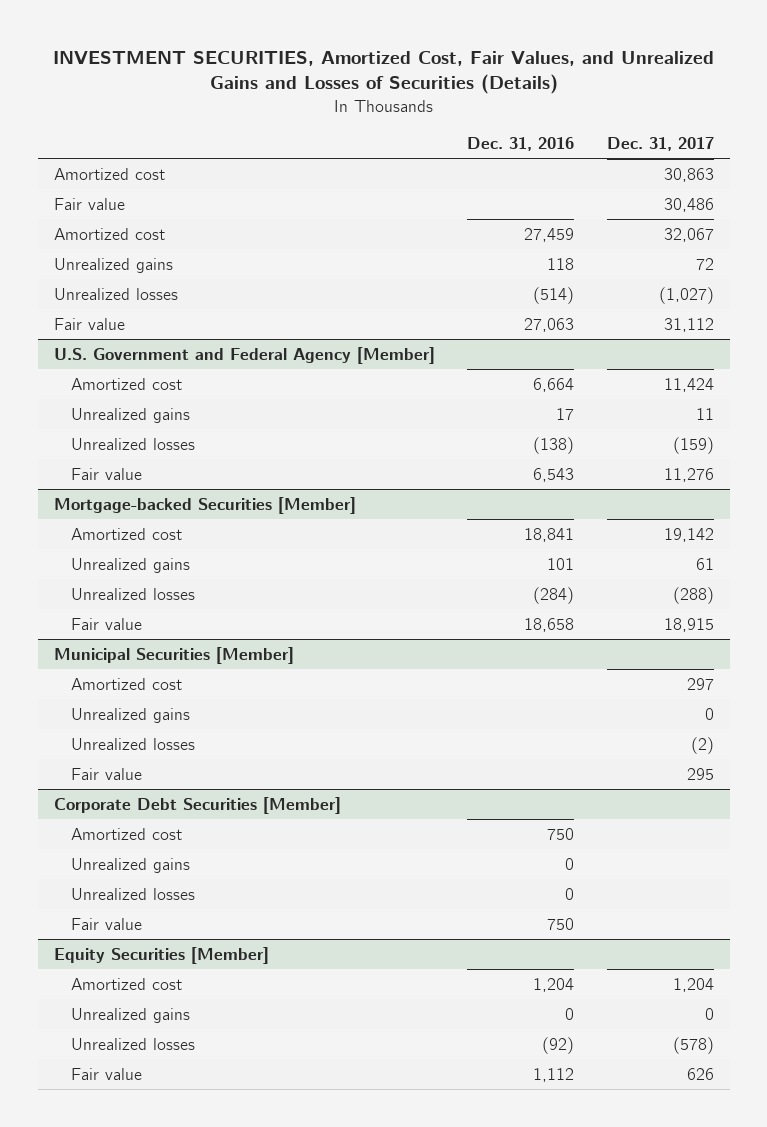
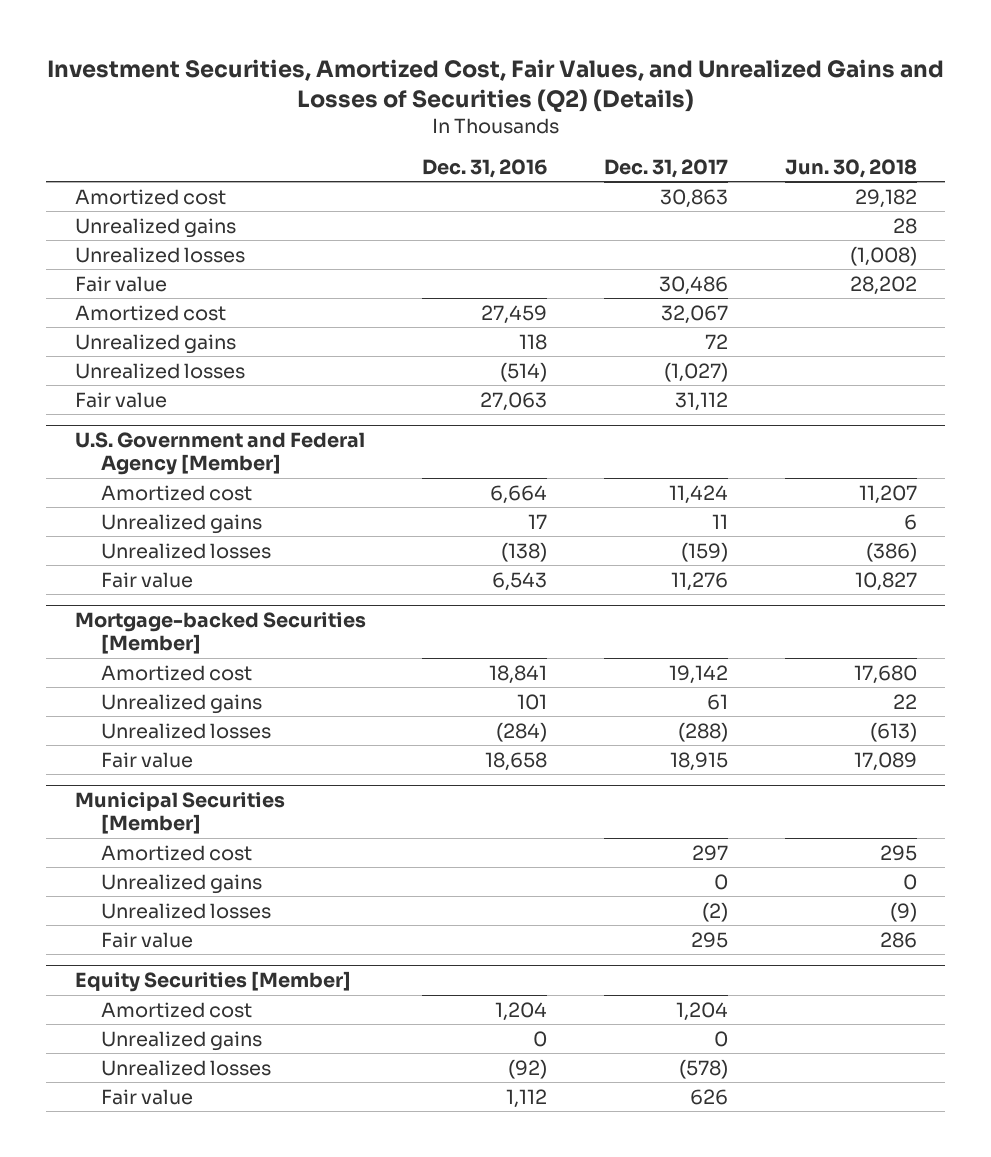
[52,50,714,95] INVESTMENT SECURITIES, Amortized Cost, Fair Values, and Unrealized Gains and Losses of Securities (Details) -> [46,58,944,112] Investment Securities, Amortized Cost, Fair Values, and Unrealized Gains and Losses of Securities (Q2) (Details)
none -> [784,158,917,178] Jun. 30, 2018
none -> [74,217,236,238] Unrealized gains
none -> [74,246,245,263] Unrealized losses
[53,796,341,814] Corporate Debt Securities [Member] -> none
[71,827,183,840] Amortized cost -> none
[71,857,191,873] Unrealized gains -> none
[71,887,196,900] Unrealized losses -> none
[71,917,143,930] Fair value -> none

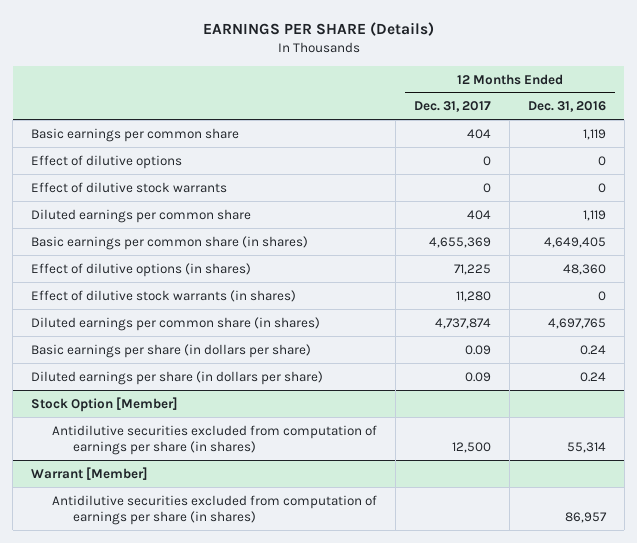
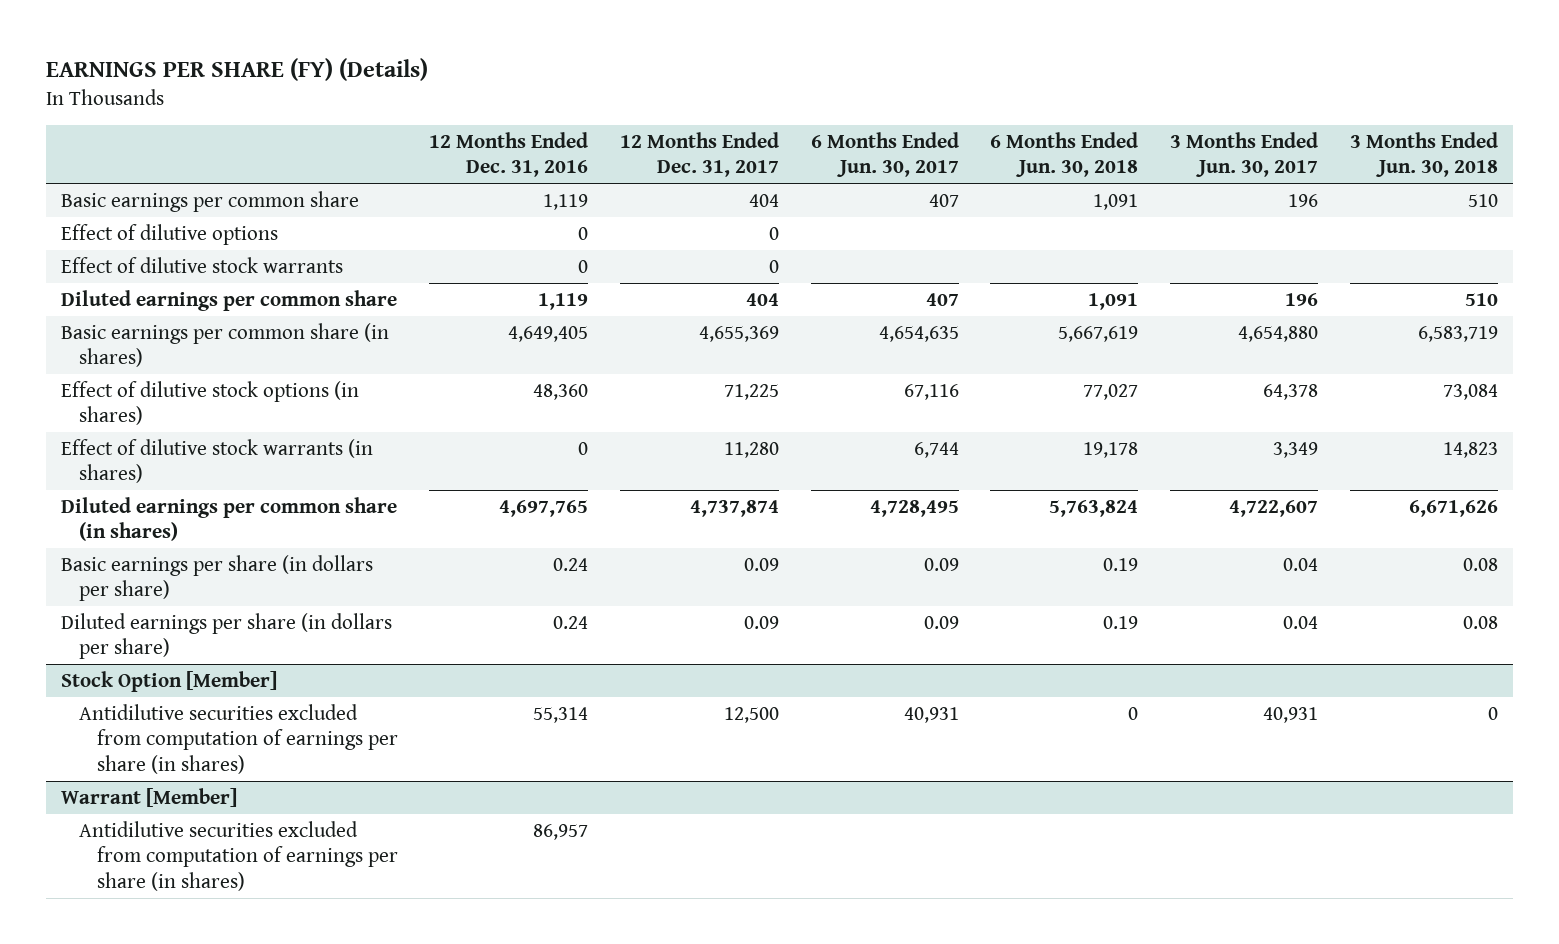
[202,21,434,36] EARNINGS PER SHARE (Details) -> [45,58,428,82] EARNINGS PER SHARE (FY) (Details)
none -> [810,131,959,178] 6 Months Ended Jun. 30, 2017
none -> [990,131,1139,178] 6 Months Ended Jun. 30, 2018
none -> [1169,131,1318,178] 3 Months Ended Jun. 30, 2017
none -> [1349,131,1498,178] 3 Months Ended Jun. 30, 2018
[31,262,252,277] Effect of dilutive options (in shares) -> [61,380,360,426] Effect of dilutive stock options (in shares)

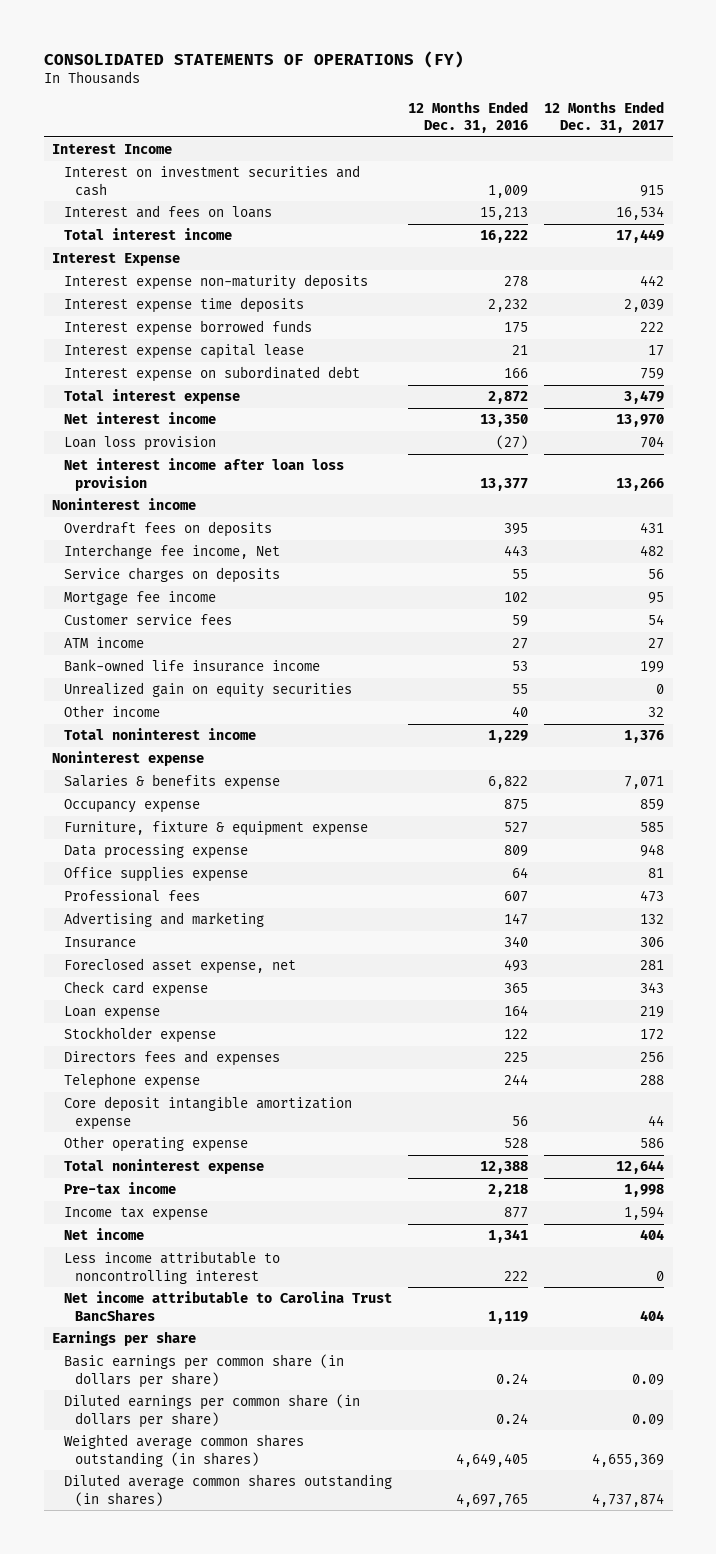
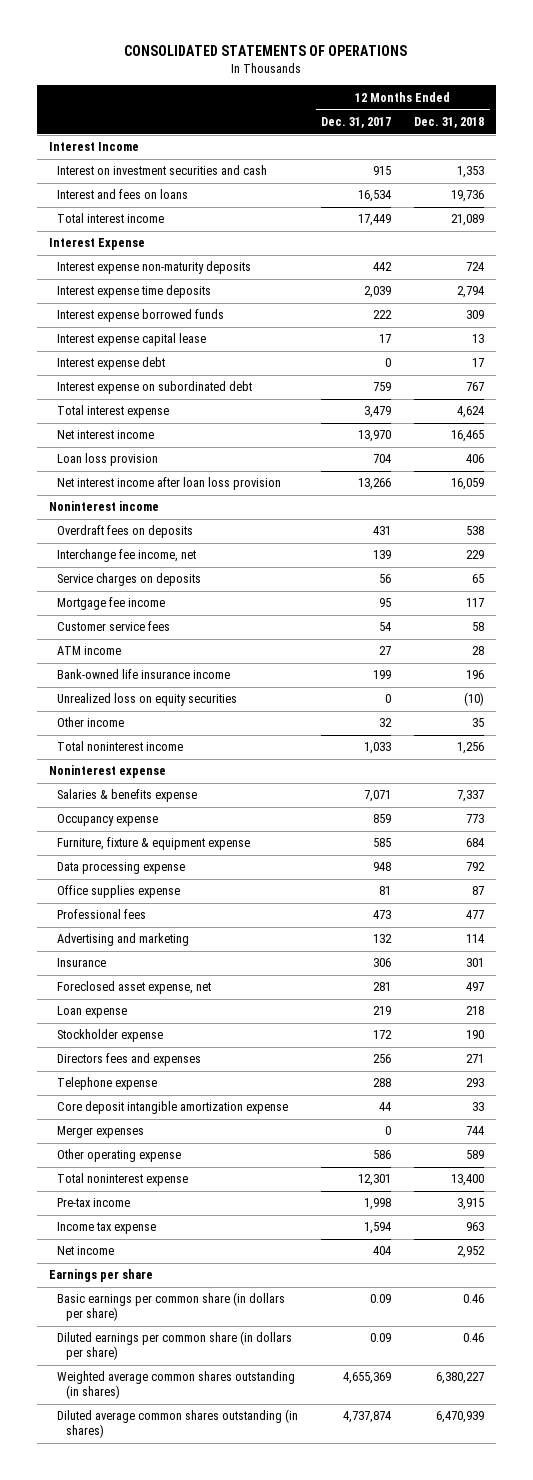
[43,50,464,68] CONSOLIDATED STATEMENTS OF OPERATIONS (FY) -> [124,45,408,57] CONSOLIDATED STATEMENTS OF OPERATIONS
[408,100,529,134] 12 Months Ended Dec. 31, 2016 -> none
none -> [414,117,485,129] Dec. 31, 2018
none -> [57,357,166,371] Interest expense debt
[63,544,280,560] Interchange fee income, Net -> [57,549,197,563] Interchange fee income, net
[640,545,665,557] 482 -> [373,550,392,560] 139
[63,682,352,699] Unrealized gain on equity securities -> [57,693,238,707] Unrealized loss on equity securities
[624,730,665,744] 1,376 -> [364,742,392,755] 1,033
[63,981,208,998] Check card expense -> none
none -> [57,1126,145,1139] Merger expenses
[616,1160,665,1175] 12,644 -> [358,1174,392,1187] 12,301
[63,1251,280,1284] Less income attributable to noncontrolling interest -> none
[63,1291,392,1321] Net income attributable to Carolina Trust BancShares -> none

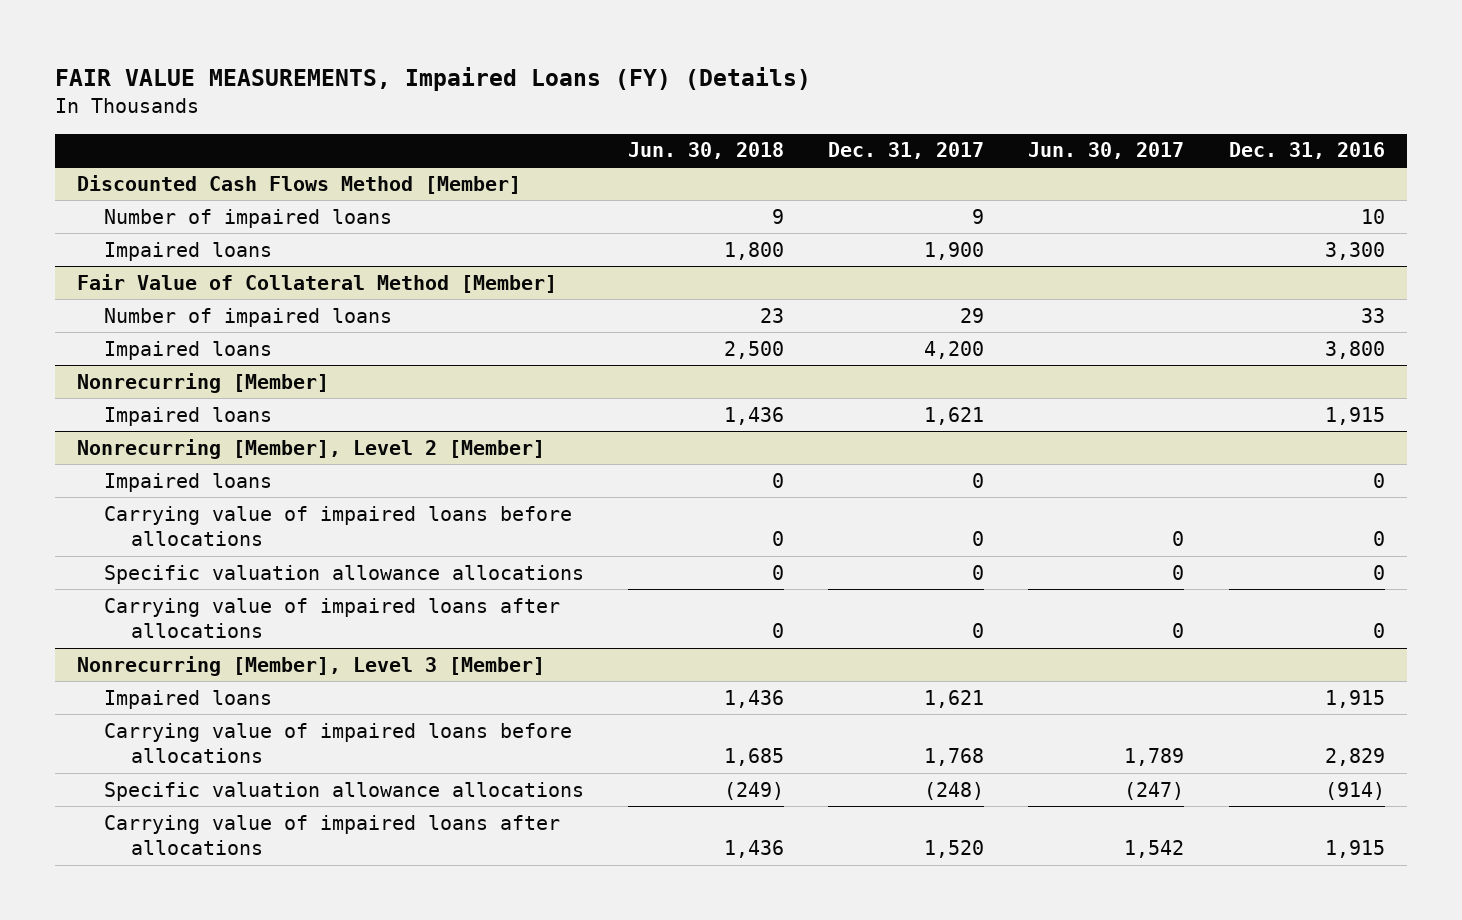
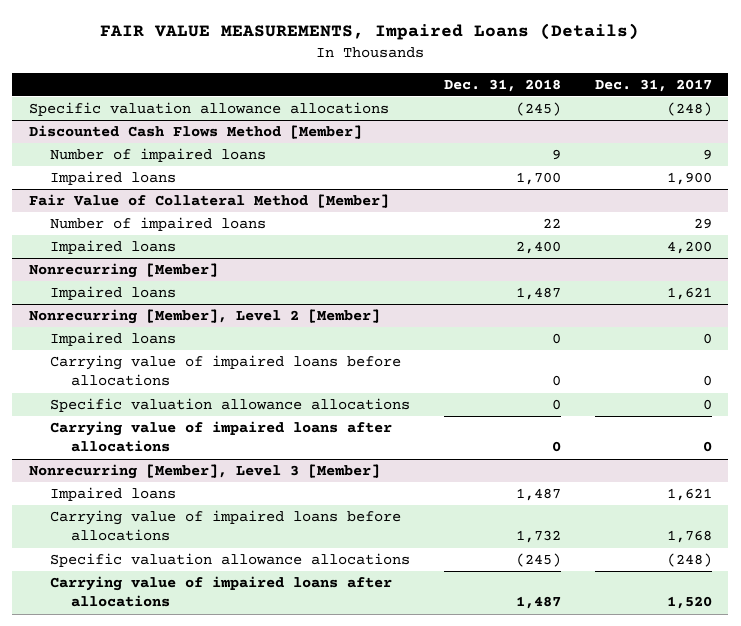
[55,67,812,92] FAIR VALUE MEASUREMENTS, Impaired Loans (FY) (Details) -> [100,23,640,41] FAIR VALUE MEASUREMENTS, Impaired Loans (Details)
[628,142,785,160] Jun. 30, 2018 -> none
[1028,142,1185,160] Jun. 30, 2017 -> none
[1228,142,1385,160] Dec. 31, 2016 -> none
none -> [443,78,561,92] Dec. 31, 2018
none -> [29,102,390,117] Specific valuation allowance allocations

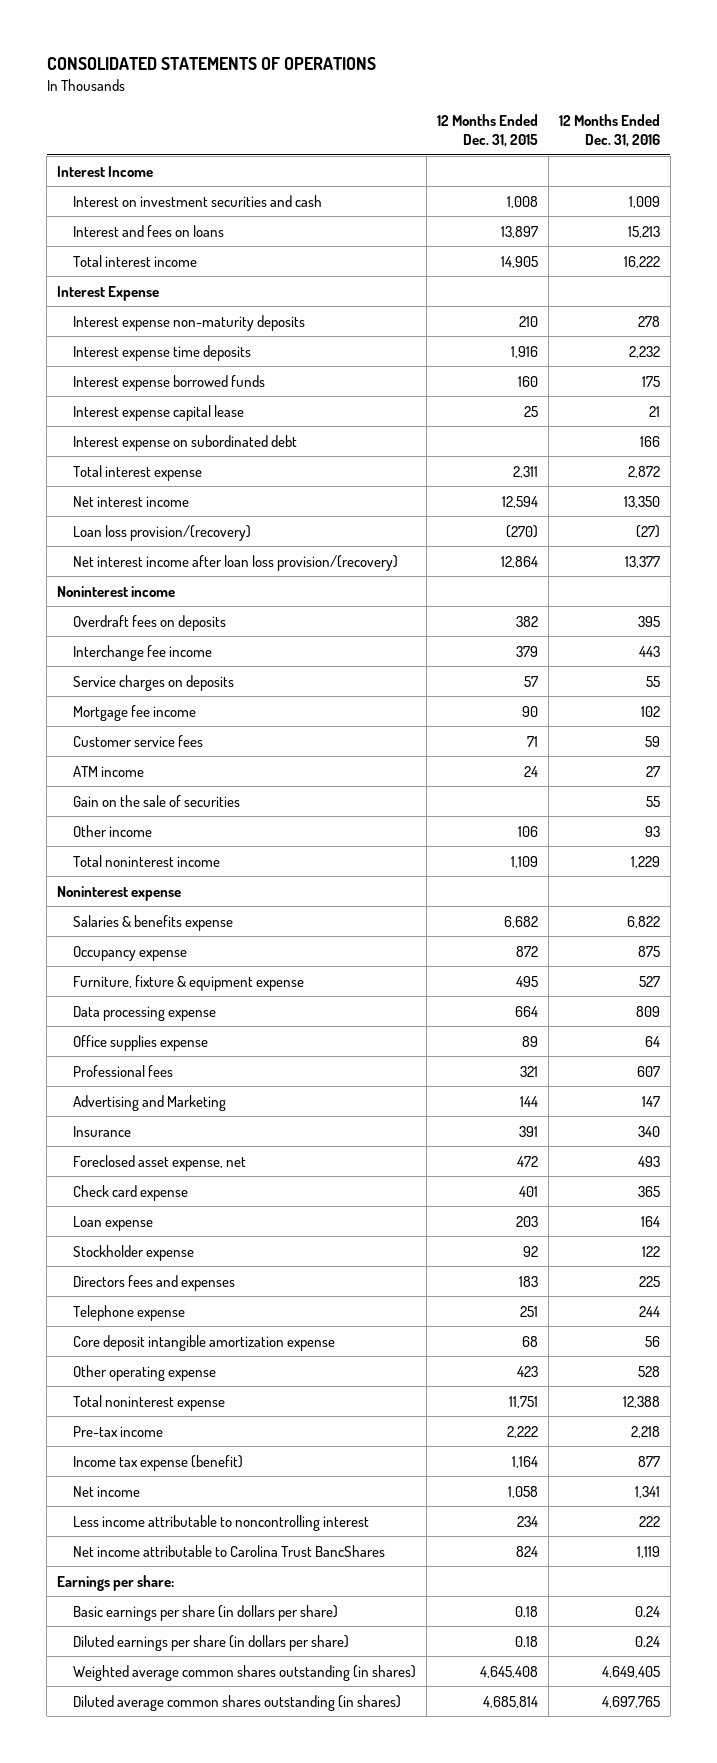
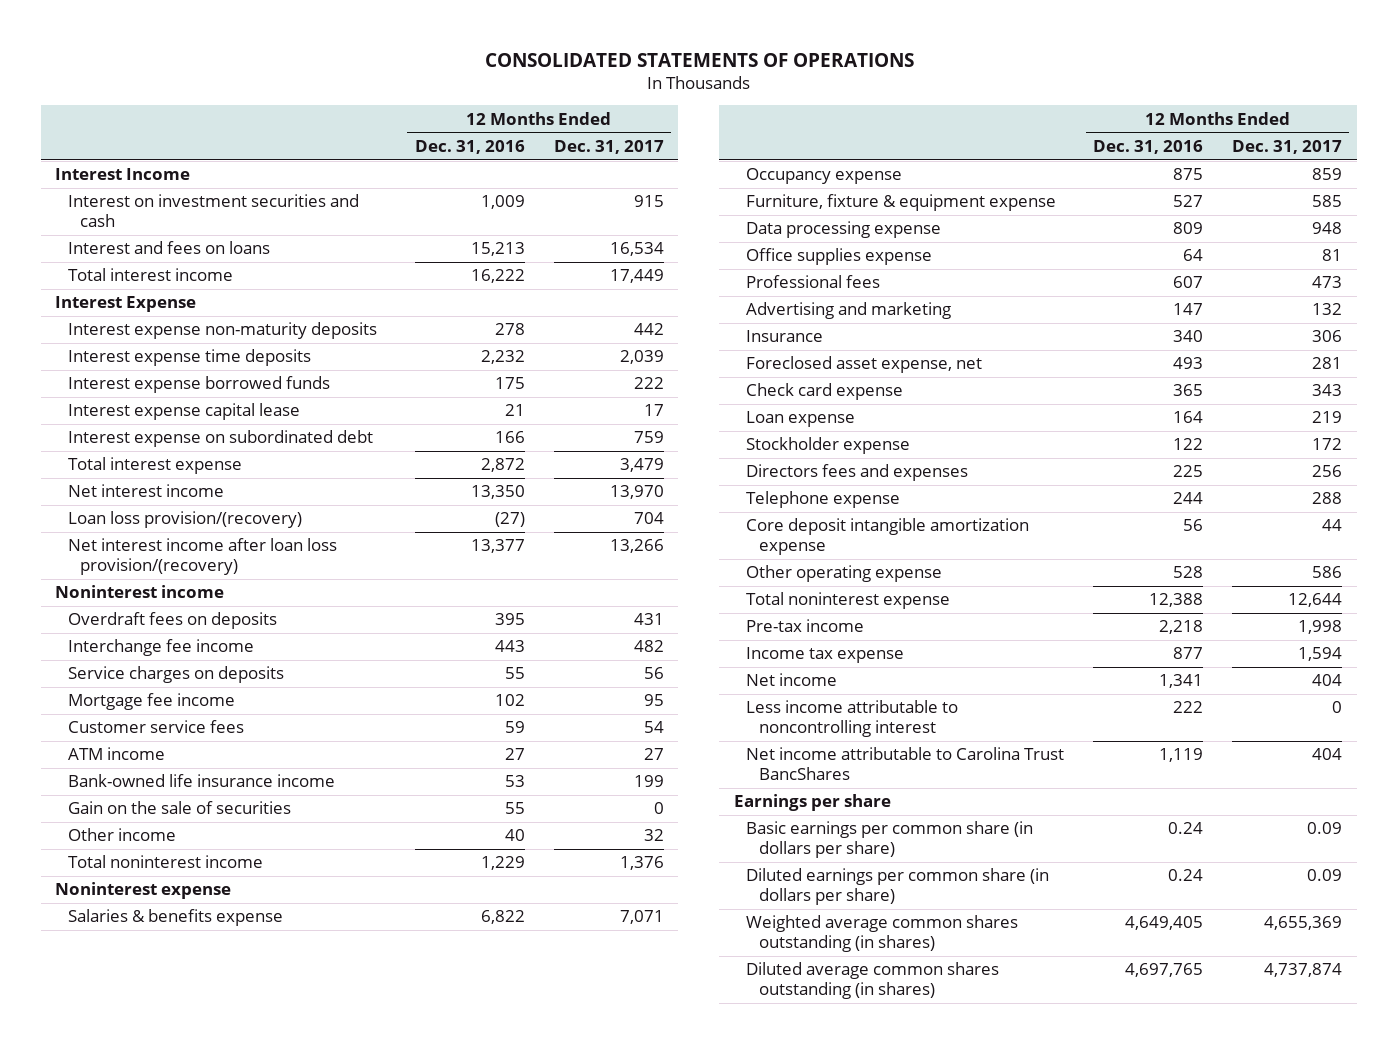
[436,114,538,147] 12 Months Ended Dec. 31, 2015 -> none
none -> [553,140,664,155] Dec. 31, 2017
none -> [67,774,335,788] Bank-owned life insurance income
[644,825,660,837] 93 -> [504,829,525,842] 40
[73,1094,227,1111] Advertising and Marketing -> [746,302,952,320] Advertising and marketing
[73,1454,244,1471] Income tax expense (benefit) -> [746,647,905,664] Income tax expense
[57,1574,175,1591] Earnings per share: -> [733,794,891,812] Earnings per share
[73,1604,339,1621] Basic earnings per share (in dollars per share) -> [746,821,1034,858] Basic earnings per common share (in dollars per share)
[73,1634,350,1651] Diluted earnings per share (in dollars per share) -> [746,868,1050,905] Diluted earnings per common share (in dollars per share)

